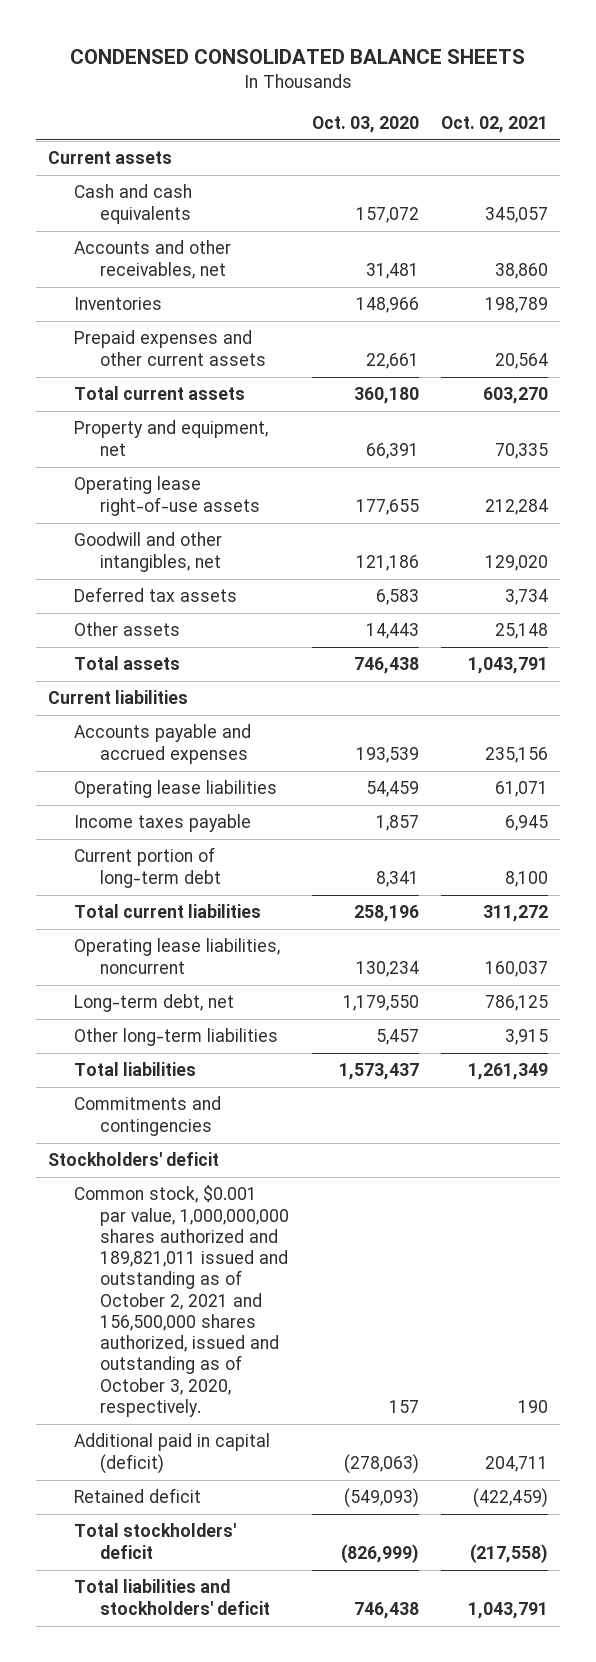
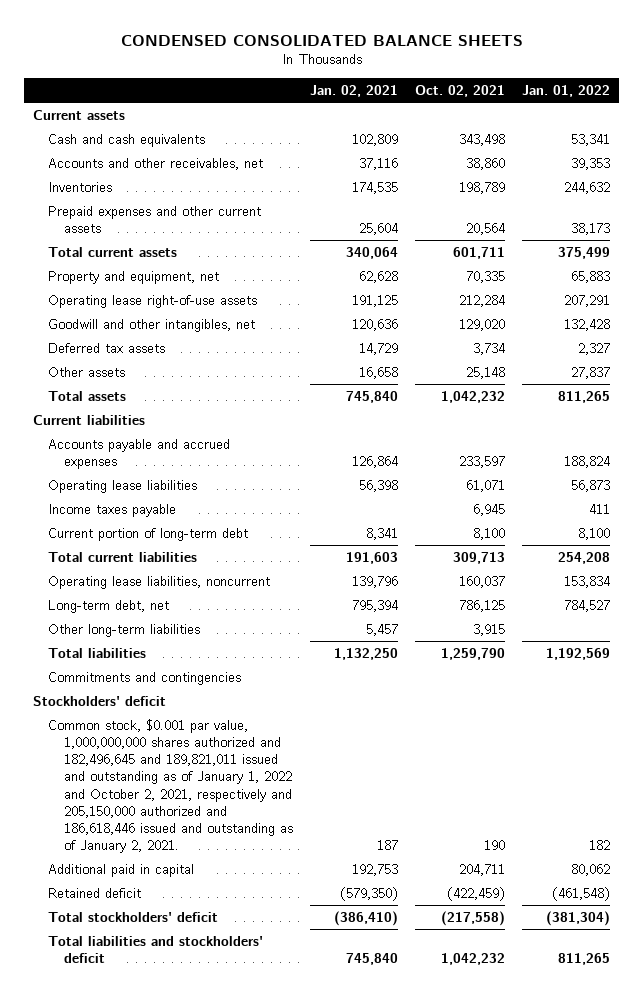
[311,115,419,133] Oct. 03, 2020 -> none
none -> [309,84,398,97] Jan. 02, 2021
none -> [522,84,611,97] Jan. 01, 2022
[485,206,549,223] 345,057 -> [459,133,506,146] 343,498
[483,387,549,405] 603,270 -> [453,246,506,259] 601,711
[468,657,549,675] 1,043,791 -> [441,390,506,403] 1,042,232
[485,746,549,763] 235,156 -> [459,455,506,468] 233,597
[483,905,549,923] 311,272 -> [453,551,506,564] 309,713
[468,1063,549,1081] 1,261,349 -> [441,647,506,660] 1,259,790
[73,1185,290,1417] Common stock, $0.001 par value, 1,000,000,000 shares authorized and 189,821,011 issued and outstanding as of October 2, 2021 and 156,500,000 shares authorized, issued and outstanding as of October 3, 2020, respectively. -> [48,718,293,854] Common stock, $0.001 par value, 1,000,000,000 shares authorized and 182,496,645 and 189,821,011 issued and outstanding as of January 1, 2022 and October 2, 2021, respectively and 205,150,000 authorized and 186,618,446 issued and outstanding as of January 2, 2021.
[73,1433,270,1474] Additional paid in capital (deficit) -> [48,863,195,877] Additional paid in capital
[468,1601,549,1619] 1,043,791 -> [441,952,506,965] 1,042,232

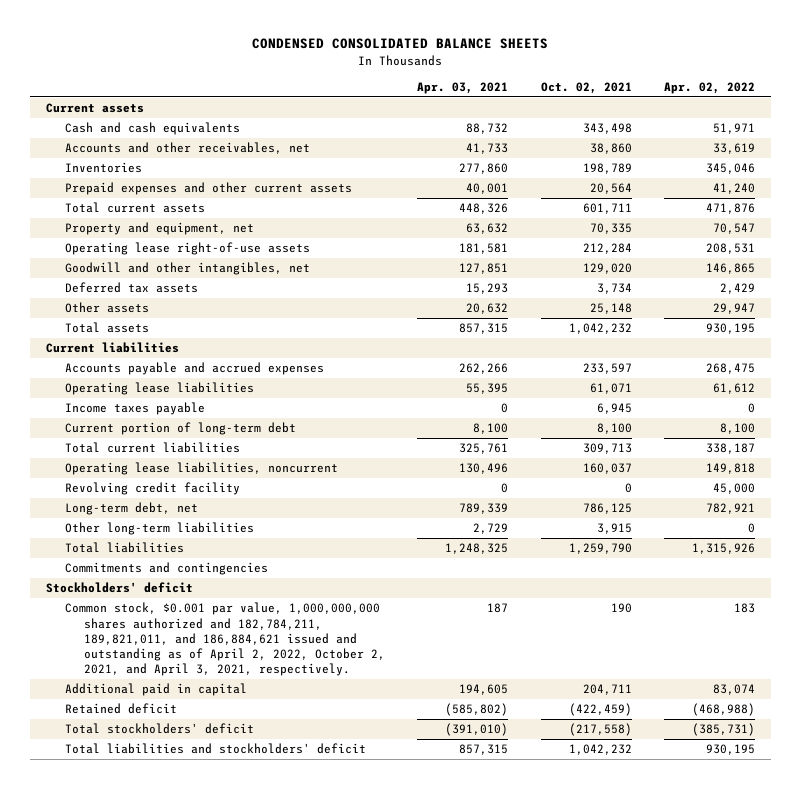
[309,84,398,97] Jan. 02, 2021 -> none
[522,84,611,97] Jan. 01, 2022 -> none
none -> [417,81,509,94] Apr. 03, 2021
none -> [663,81,755,94] Apr. 02, 2022
none -> [65,482,241,496] Revolving credit facility
[48,718,293,854] Common stock, $0.001 par value, 1,000,000,000 shares authorized and 182,496,645 and 189,821,011 issued and outstanding as of January 1, 2022 and October 2, 2021, respectively and 205,150,000 authorized and 186,618,446 issued and outstanding as of January 2, 2021. -> [65,602,386,677] Common stock, $0.001 par value, 1,000,000,000 shares authorized and 182,784,211, 189,821,011, and 186,884,621 issued and outstanding as of April 2, 2022, October 2, 2021, and April 3, 2021, respectively.

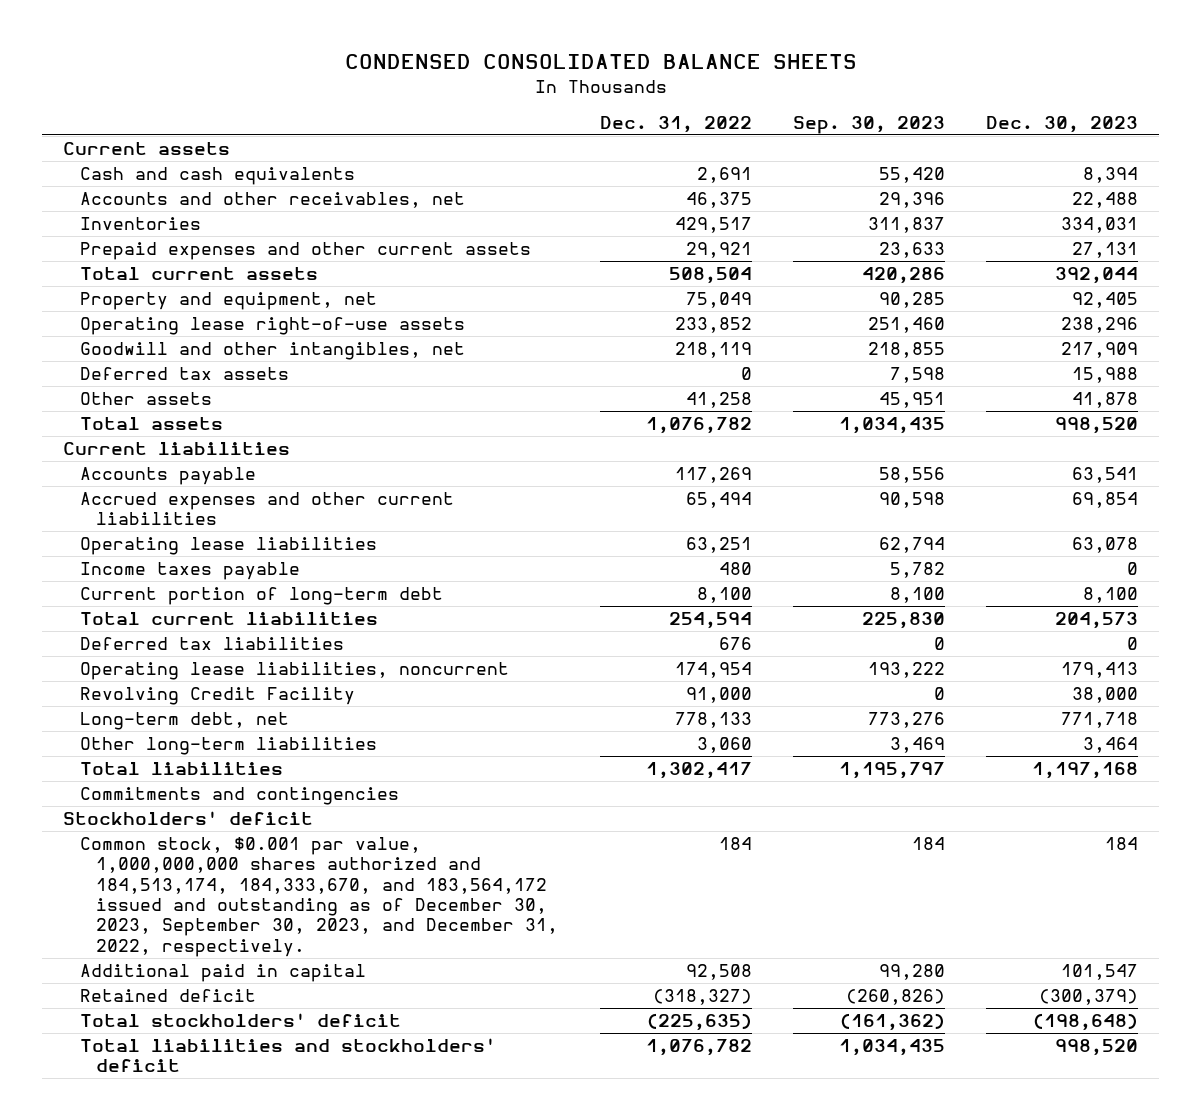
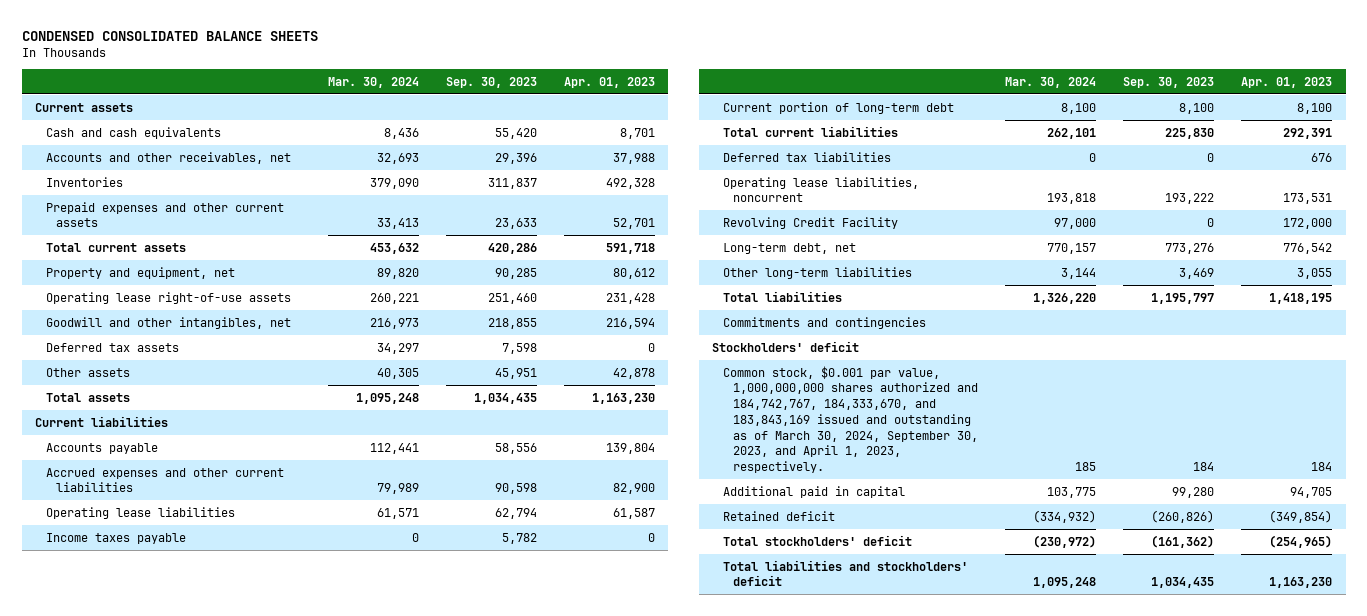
[599,115,752,133] Dec. 31, 2022 -> none
[986,115,1139,133] Dec. 30, 2023 -> none
none -> [327,77,419,89] Mar. 30, 2024
none -> [563,77,655,89] Apr. 01, 2023
[79,836,559,957] Common stock, $0.001 par value, 1,000,000,000 shares authorized and 184,513,174, 184,333,670, and 183,564,172 issued and outstanding as of December 30, 2023, September 30, 2023, and December 31, 2022, respectively. -> [722,365,979,474] Common stock, $0.001 par value, 1,000,000,000 shares authorized and 184,742,767, 184,333,670, and 183,843,169 issued and outstanding as of March 30, 2024, September 30, 2023, and April 1, 2023, respectively.

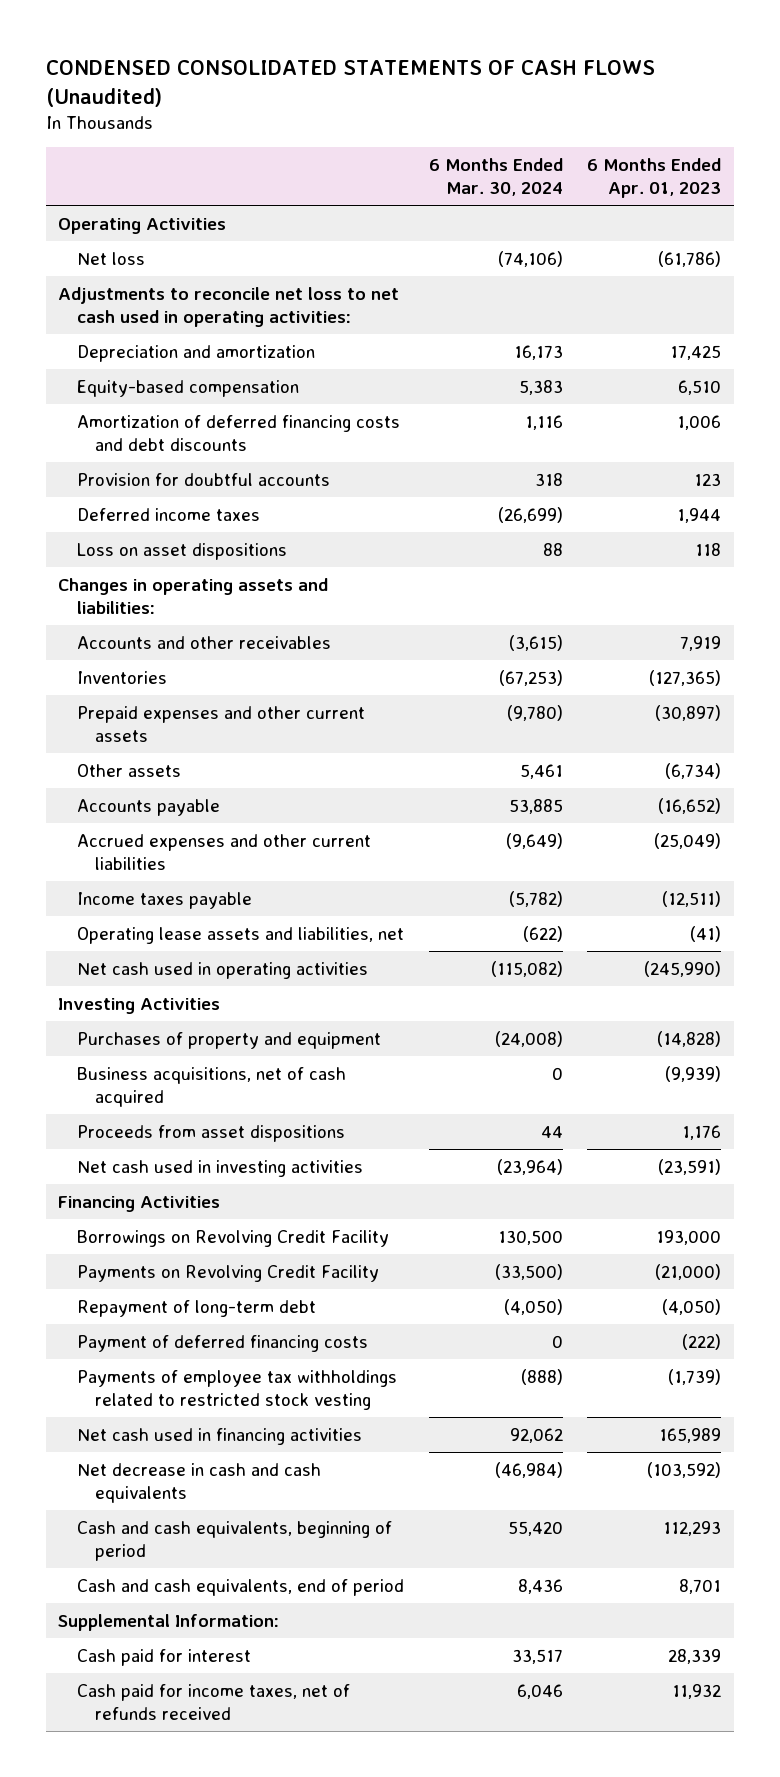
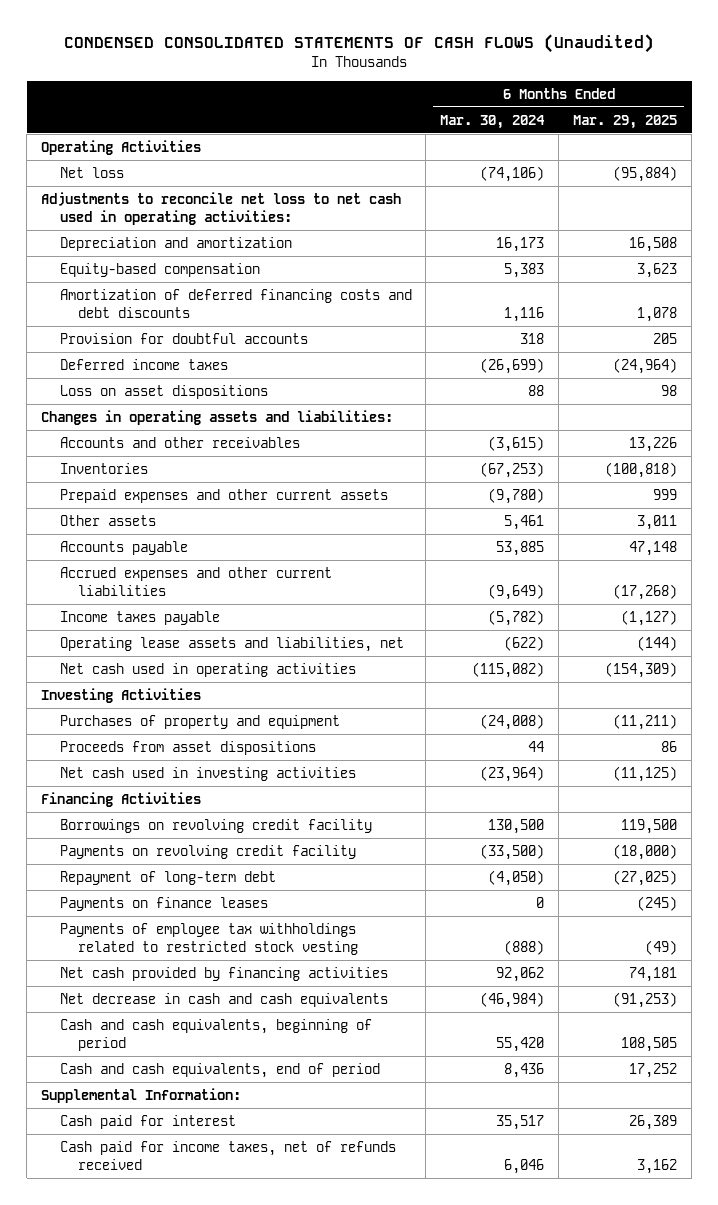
[587,158,722,199] 6 Months Ended Apr. 01, 2023 -> none
none -> [573,114,678,129] Mar. 29, 2025
[76,1066,346,1107] Business acquisitions, net of cash acquired -> none
[76,1229,389,1247] Borrowings on Revolving Credit Facility -> [59,818,372,833] Borrowings on revolving credit facility
[76,1264,379,1282] Payments on Revolving Credit Facility -> [59,844,356,859] Payments on revolving credit facility
[76,1334,368,1352] Payment of deferred financing costs -> none
none -> [59,896,268,911] Payments on finance leases
[76,1427,362,1445] Net cash used in financing activities -> [59,966,388,981] Net cash provided by financing activities
[511,1648,563,1664] 33,517 -> [496,1114,545,1130] 35,517

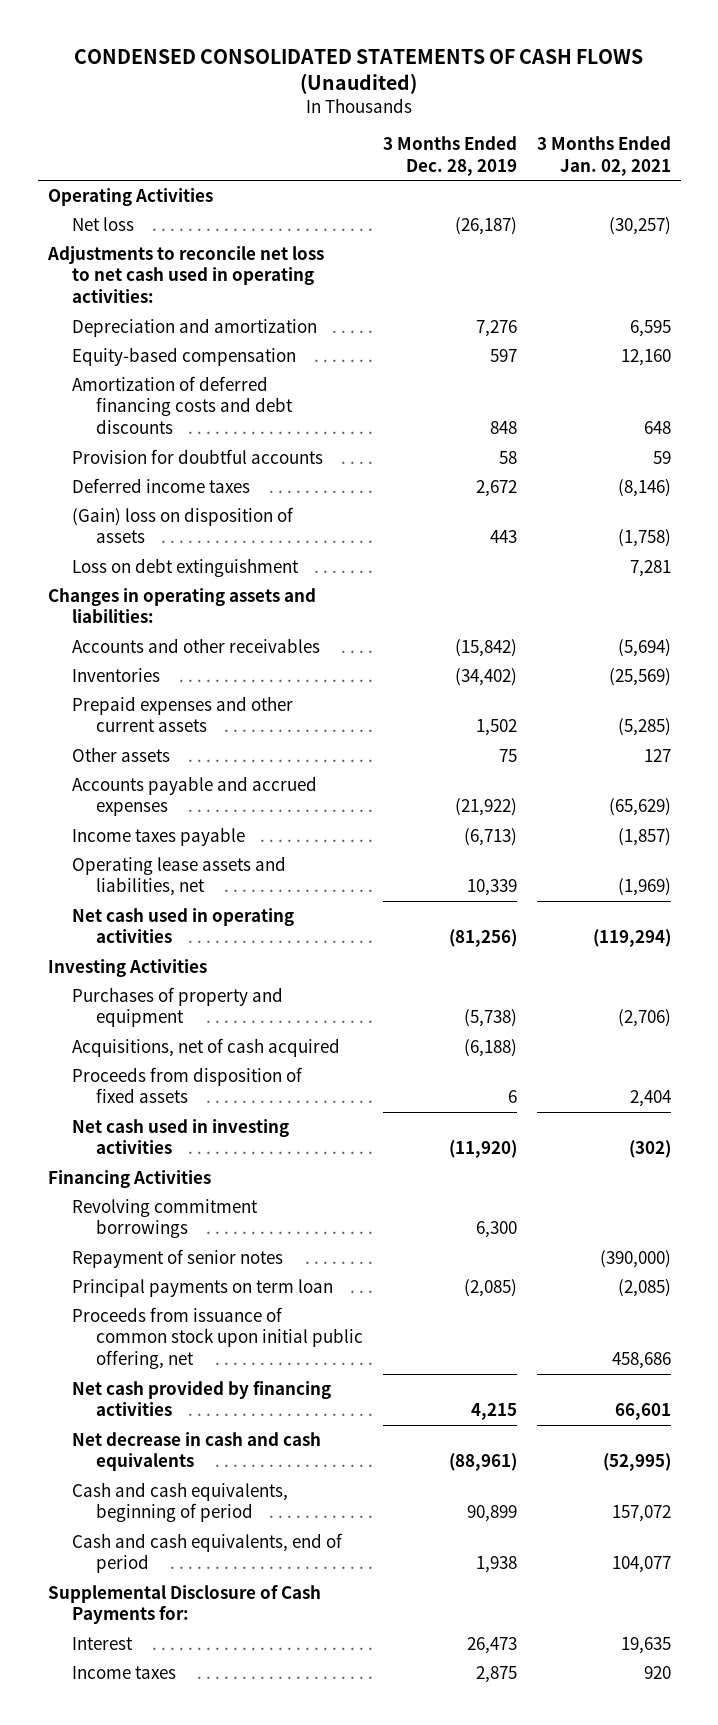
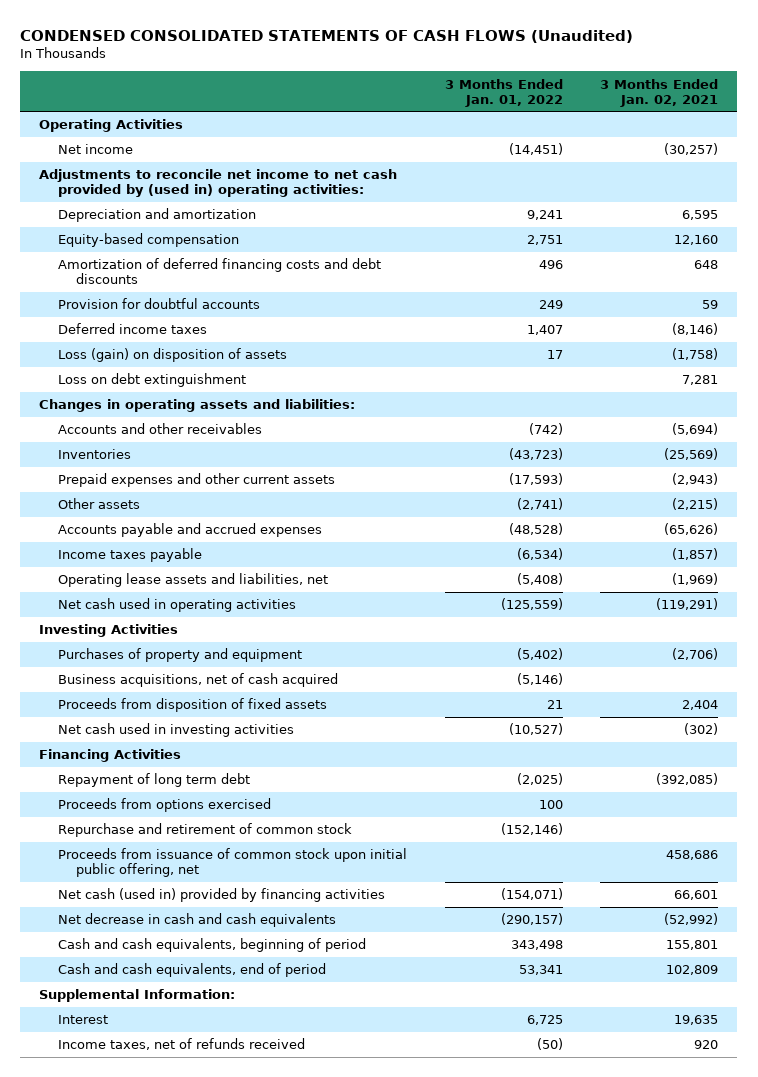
[382,136,517,176] 3 Months Ended Dec. 28, 2019 -> none
none -> [444,78,563,107] 3 Months Ended Jan. 01, 2022
[71,216,134,231] Net loss -> [57,144,133,155] Net income
[46,245,324,304] Adjustments to reconcile net loss to net cash used in operating activities: -> [39,169,398,198] Adjustments to reconcile net income to net cash provided by (used in) operating activities:
[71,506,294,544] (Gain) loss on disposition of assets -> [57,348,287,363] Loss (gain) on disposition of assets
[617,718,671,737] (5,285) -> [672,473,719,486] (2,943)
[643,748,671,762] 127 -> [672,498,719,511] (2,215)
[608,798,671,817] (65,629) -> [664,523,719,536] (65,626)
[592,929,671,948] (119,294) -> [656,598,719,611] (119,291)
[71,1037,340,1057] Acquisitions, net of cash acquired -> [57,673,338,688] Business acquisitions, net of cash acquired
[71,1198,258,1239] Revolving commitment borrowings -> none
[71,1248,283,1268] Repayment of senior notes -> none
[71,1278,333,1297] Principal payments on term loan -> none
none -> [57,773,250,788] Repayment of long term debt
none -> [57,798,271,813] Proceeds from options exercised
none -> [57,823,352,838] Repurchase and retirement of common stock
[71,1380,331,1417] Net cash provided by financing activities -> [57,888,385,903] Net cash (used in) provided by financing activities
[602,1453,671,1472] (52,995) -> [664,913,719,926] (52,992)
[611,1505,671,1523] 157,072 -> [666,940,719,951] 155,801
[611,1556,671,1574] 104,077 -> [666,965,719,976] 102,809
[47,1584,321,1625] Supplemental Disclosure of Cash Payments for: -> [39,989,236,1003] Supplemental Information:
[71,1665,176,1679] Income taxes -> [57,1038,305,1051] Income taxes, net of refunds received

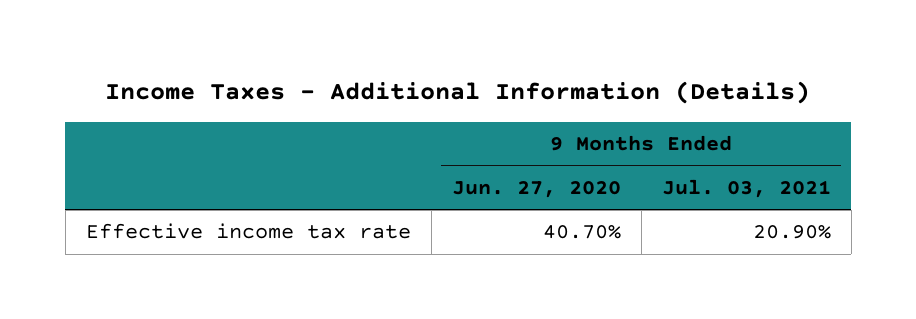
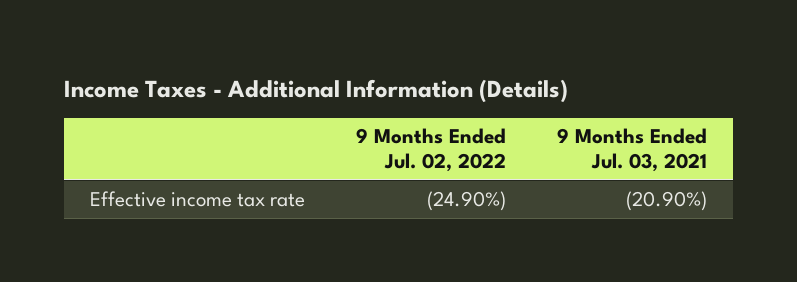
[451,180,621,198] Jun. 27, 2020 -> none
none -> [355,128,506,173] 9 Months Ended Jul. 02, 2022
[752,225,831,240] 20.90% -> [626,191,708,212] (20.90%)

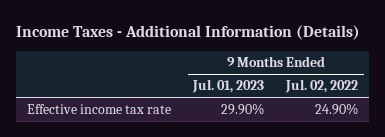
[557,128,708,173] 9 Months Ended Jul. 03, 2021 -> none
none -> [192,79,265,94] Jul. 01, 2023
[426,191,506,212] (24.90%) -> [315,103,359,116] 24.90%

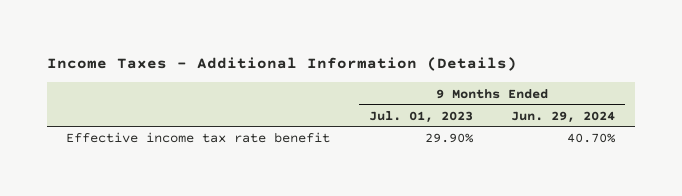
[285,79,359,94] Jul. 02, 2022 -> none
none -> [511,110,616,123] Jun. 29, 2024
[27,104,172,115] Effective income tax rate -> [66,132,331,144] Effective income tax rate benefit

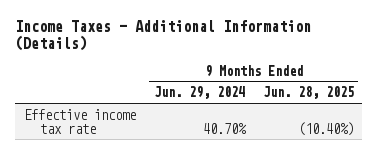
[368,110,473,123] Jul. 01, 2023 -> none
none -> [262,86,354,100] Jun. 28, 2025
[66,132,331,144] Effective income tax rate benefit -> [24,108,137,134] Effective income tax rate

